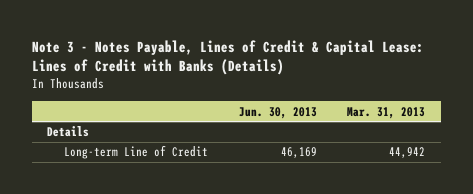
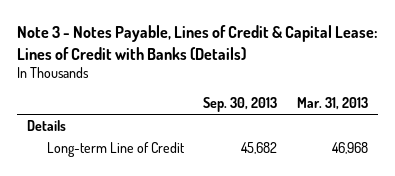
[238,106,317,119] Jun. 30, 2013 -> none
none -> [203,97,278,113] Sep. 30, 2013
[389,147,426,159] 44,942 -> [332,142,369,155] 46,968

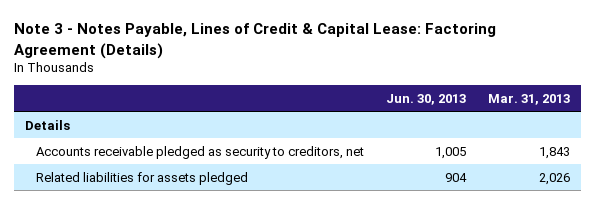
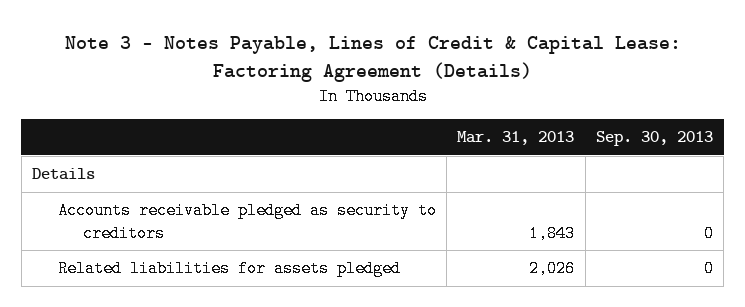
[386,93,467,105] Jun. 30, 2013 -> none
none -> [596,131,714,147] Sep. 30, 2013
[36,145,365,159] Accounts receivable pledged as security to creditors, net -> [57,202,437,242] Accounts receivable pledged as security to creditors

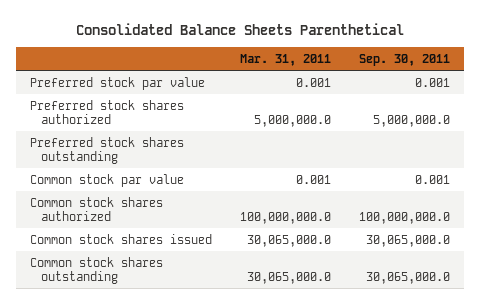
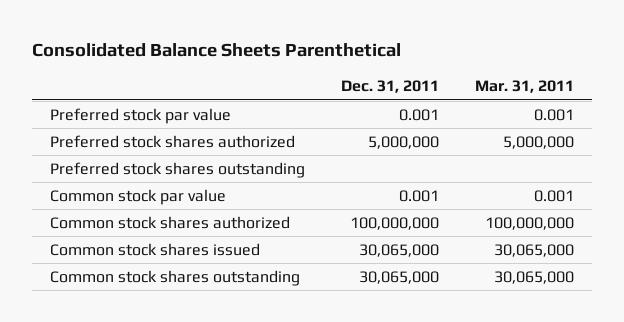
[358,53,450,66] Sep. 30, 2011 -> none
none -> [340,80,439,94] Dec. 31, 2011
[253,115,331,128] 5,000,000.0 -> [503,135,575,149] 5,000,000
[239,212,331,225] 100,000,000.0 -> [485,216,575,230] 100,000,000
[246,234,331,247] 30,065,000.0 -> [494,243,575,257] 30,065,000
[246,272,331,285] 30,065,000.0 -> [494,270,575,284] 30,065,000

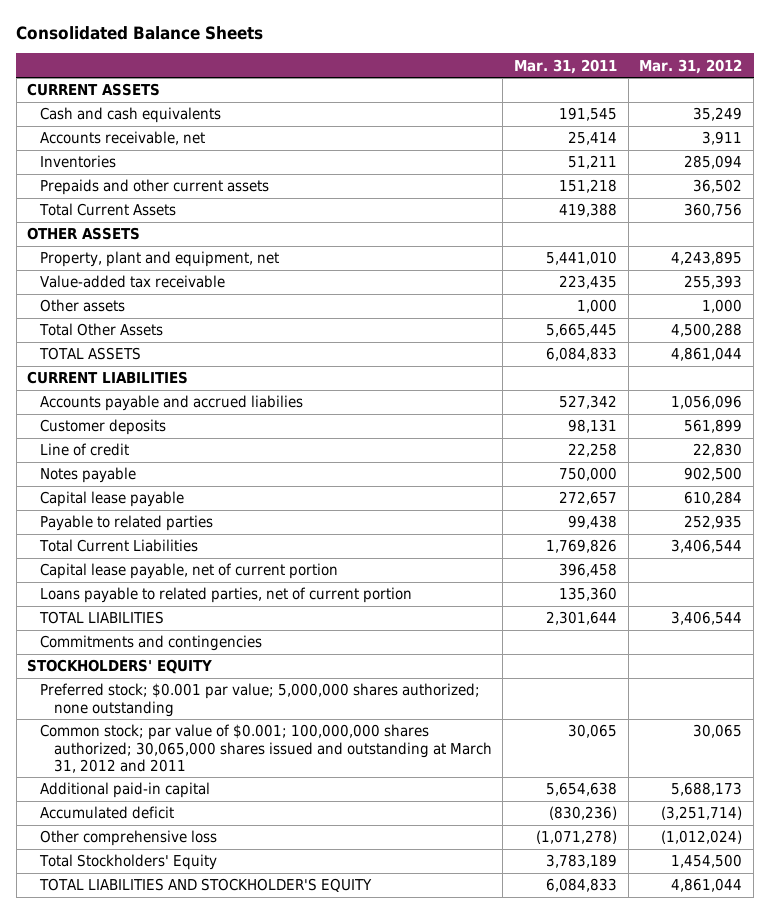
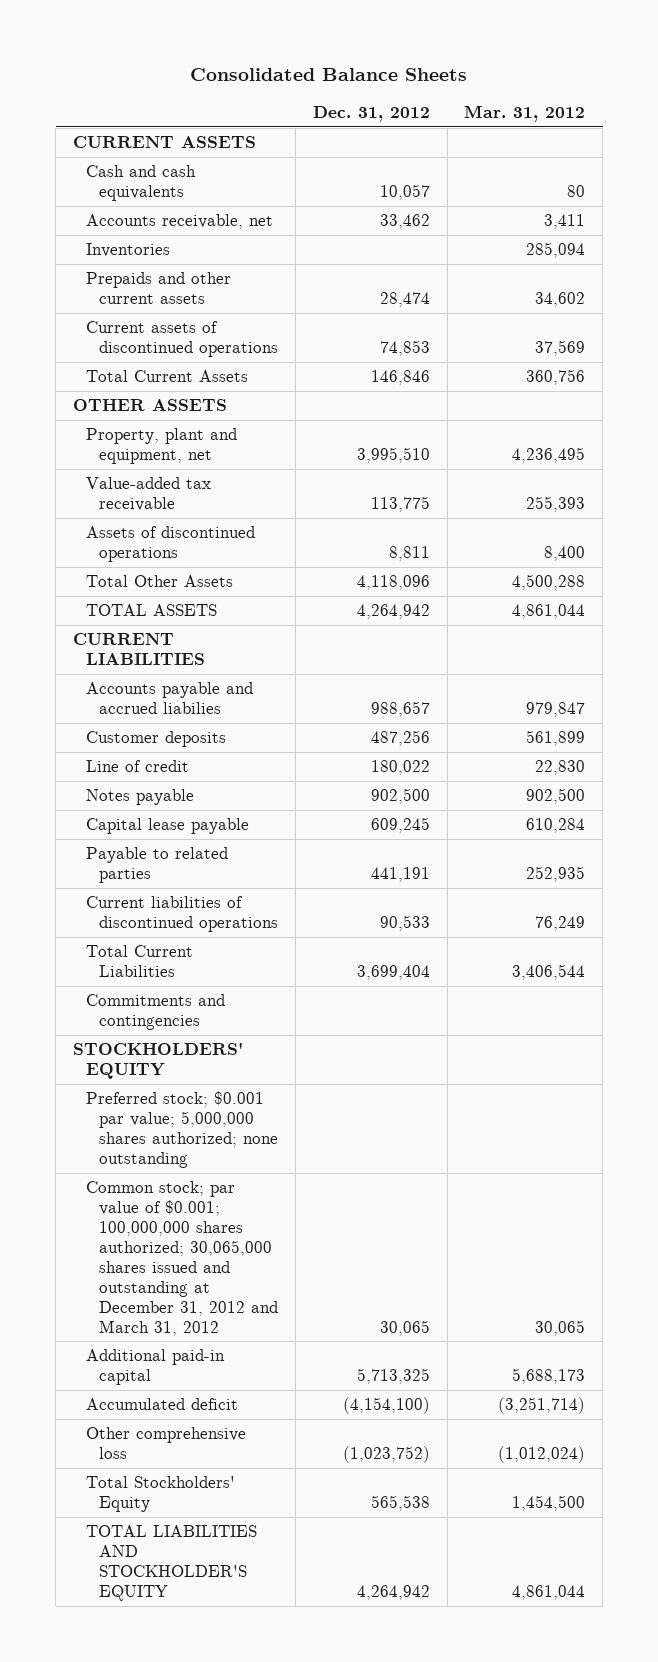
[514,58,618,74] Mar. 31, 2011 -> none
none -> [312,105,430,122] Dec. 31, 2012
[693,107,743,122] 35,249 -> [567,185,586,198] 80
[702,131,743,146] 3,911 -> [544,214,586,230] 3,411
[693,179,743,194] 36,502 -> [535,292,586,308] 34,602
none -> [85,321,278,358] Current assets of discontinued operations
[671,251,743,266] 4,243,895 -> [512,447,586,464] 4,236,495
[40,299,126,313] Other assets -> none
none -> [85,526,255,563] Assets of discontinued operations
[671,395,743,410] 1,056,096 -> [526,702,586,718] 979,847
none -> [85,896,278,933] Current liabilities of discontinued operations
[40,563,339,580] Capital lease payable, net of current portion -> none
[40,587,413,604] Loans payable to related parties, net of current portion -> none
[39,611,165,625] TOTAL LIABILITIES -> none
[40,724,492,773] Common stock; par value of $0.001; 100,000,000 shares authorized; 30,065,000 shares issued and outstanding at March 31, 2012 and 2011 -> [85,1181,278,1336] Common stock; par value of $0.001; 100,000,000 shares authorized; 30,065,000 shares issued and outstanding at December 31, 2012 and March 31, 2012

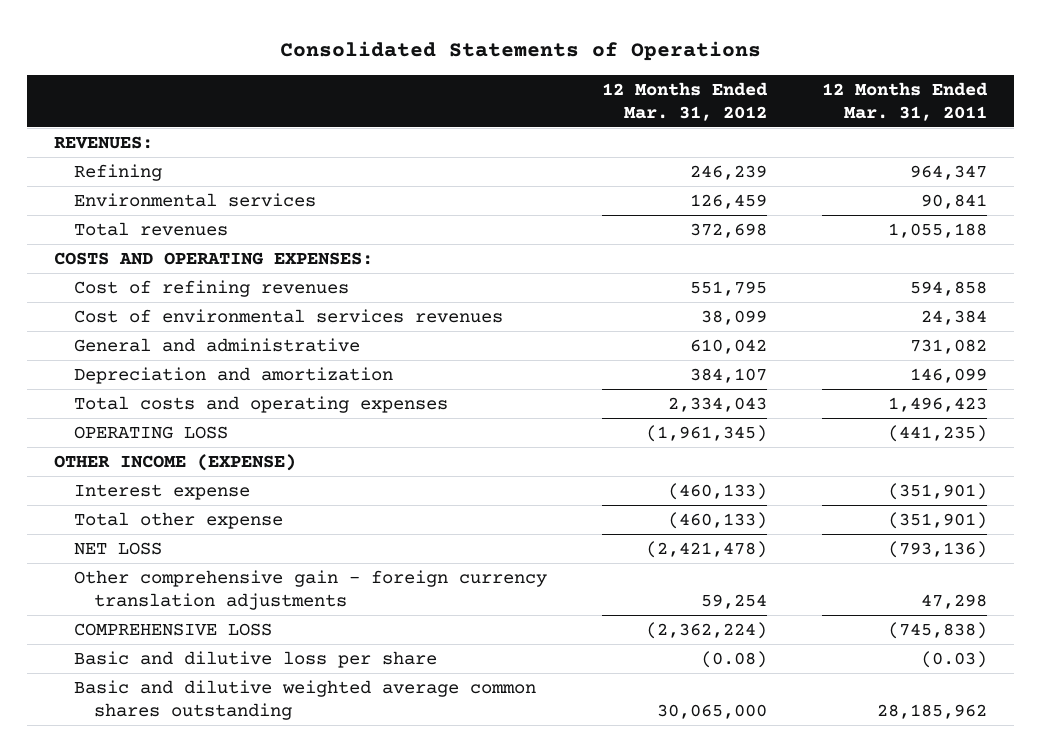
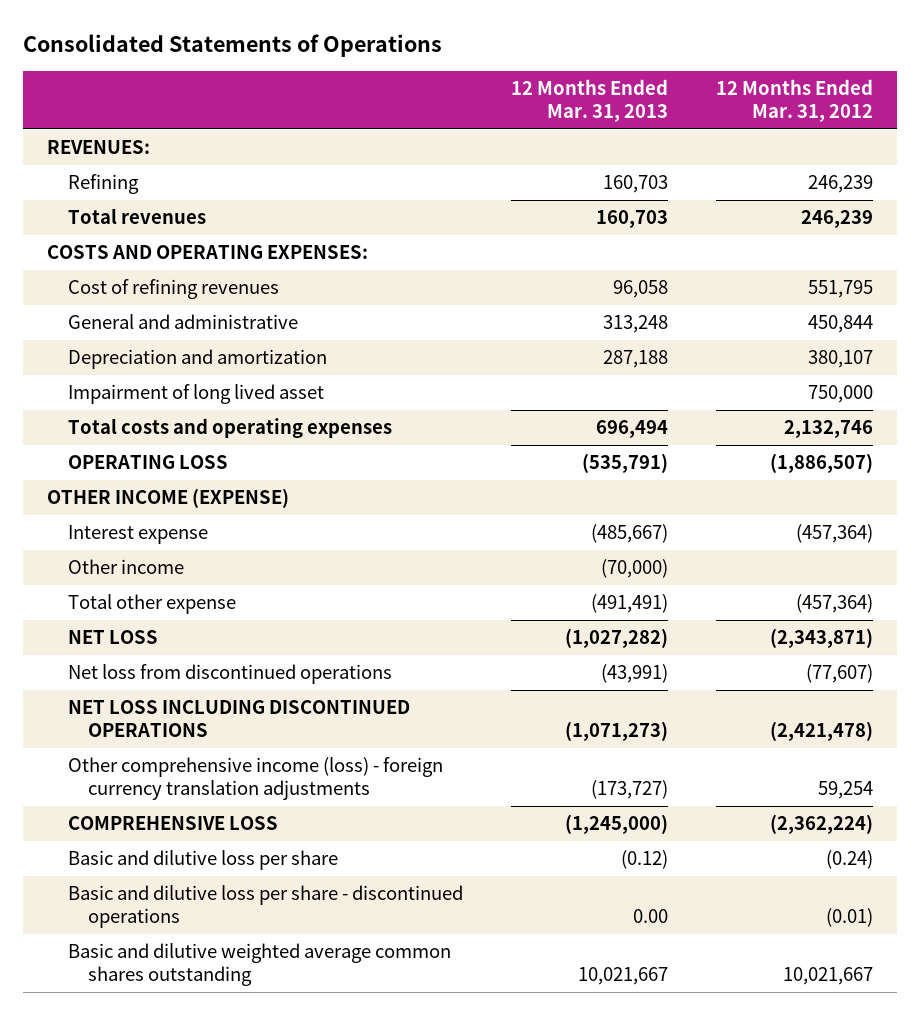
[821,81,988,121] 12 Months Ended Mar. 31, 2011 -> none
none -> [511,79,669,123] 12 Months Ended Mar. 31, 2013
[74,192,317,207] Environmental services -> none
[690,222,768,238] 372,698 -> [801,210,874,229] 246,239
[74,308,504,323] Cost of environmental services revenues -> none
[690,338,768,354] 610,042 -> [808,315,874,334] 450,844
[690,367,768,383] 384,107 -> [808,350,874,369] 380,107
none -> [67,384,324,405] Impairment of long lived asset
[668,396,768,412] 2,334,043 -> [784,420,874,439] 2,132,746
[646,424,768,442] (1,961,345) -> [770,453,874,474] (1,886,507)
[668,482,768,500] (460,133) -> [796,524,874,544] (457,364)
none -> [67,559,184,575] Other income
[668,511,768,529] (460,133) -> [796,594,874,614] (457,364)
[646,540,768,558] (2,421,478) -> [770,628,874,649] (2,343,871)
none -> [67,664,392,685] Net loss from discontinued operations
none -> [67,700,410,738] NET LOSS INCLUDING DISCONTINUED OPERATIONS
[74,569,548,610] Other comprehensive gain - foreign currency translation adjustments -> [67,757,443,801] Other comprehensive income (loss) - foreign currency translation adjustments
[701,650,768,668] (0.08) -> [826,850,874,870] (0.24)
none -> [67,885,463,929] Basic and dilutive loss per share - discontinued operations
[657,703,768,719] 30,065,000 -> [783,967,874,986] 10,021,667

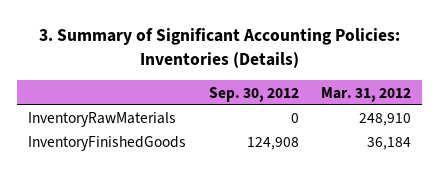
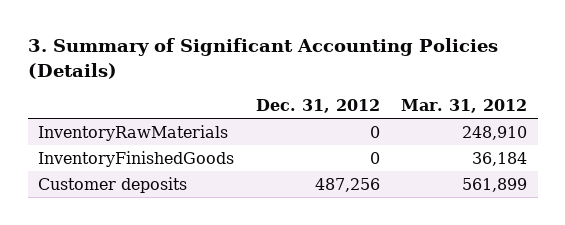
[38,28,400,69] 3. Summary of Significant Accounting Policies: Inventories (Details) -> [27,38,498,79] 3. Summary of Significant Accounting Policies (Details)
[208,86,299,102] Sep. 30, 2012 -> none
none -> [255,99,380,114] Dec. 31, 2012
none -> [38,176,188,193] Customer deposits

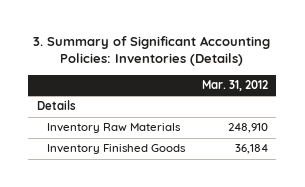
[27,38,498,79] 3. Summary of Significant Accounting Policies (Details) -> [33,35,271,67] 3. Summary of Significant Accounting Policies: Inventories (Details)
[255,99,380,114] Dec. 31, 2012 -> none
[38,176,188,193] Customer deposits -> none
none -> [36,100,76,111] Details
[38,124,229,141] InventoryRawMaterials -> [47,123,182,134] Inventory Raw Materials
[38,150,235,167] InventoryFinishedGoods -> [47,144,187,155] Inventory Finished Goods

